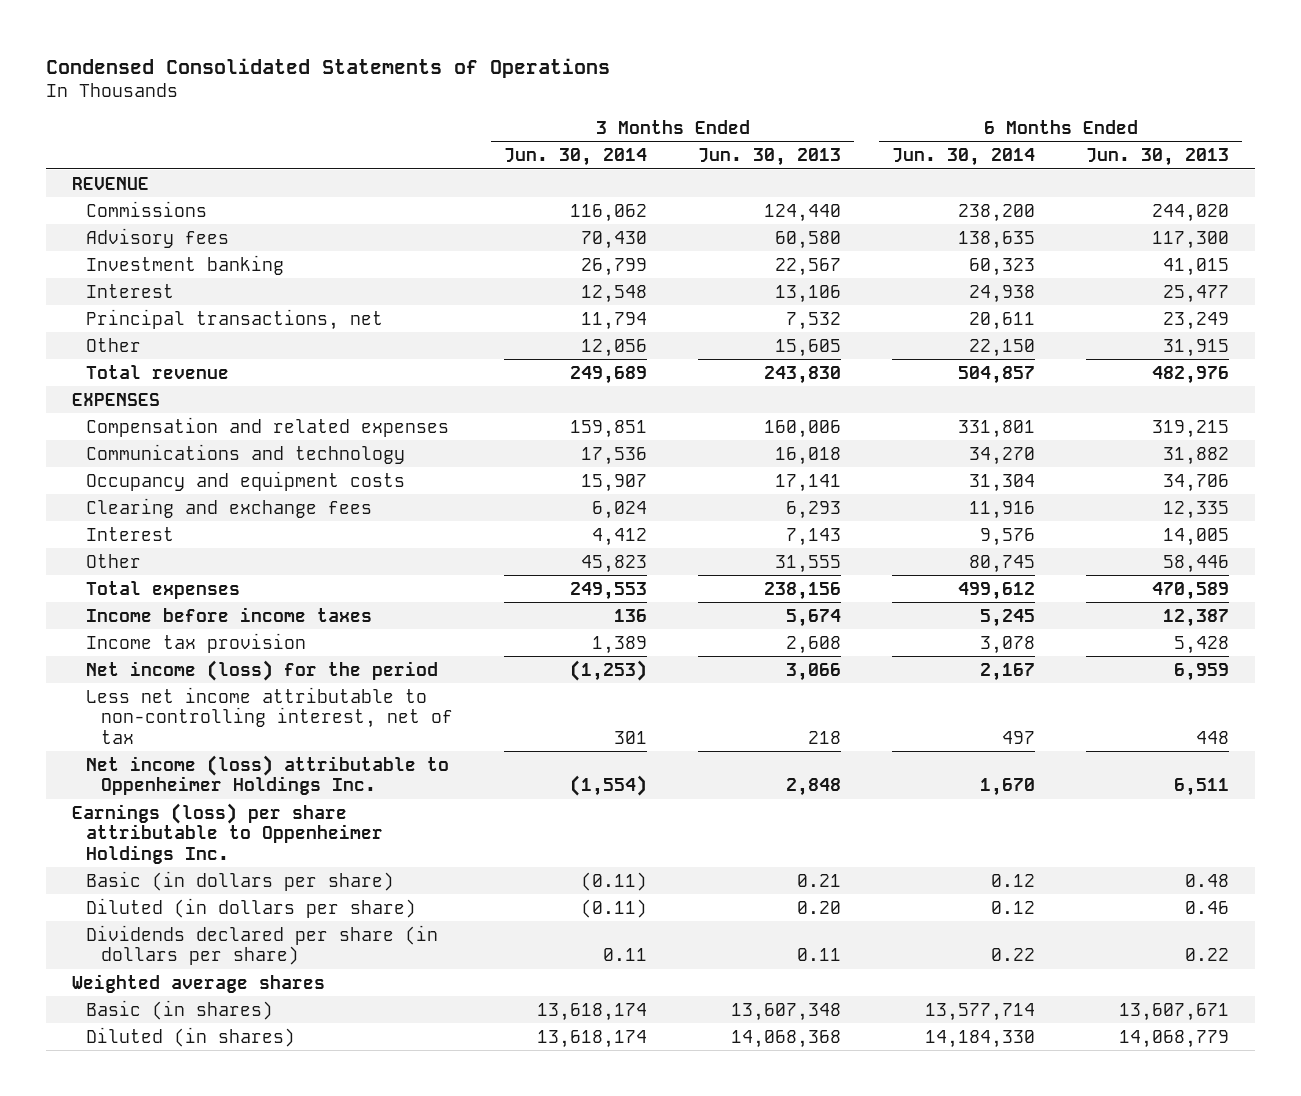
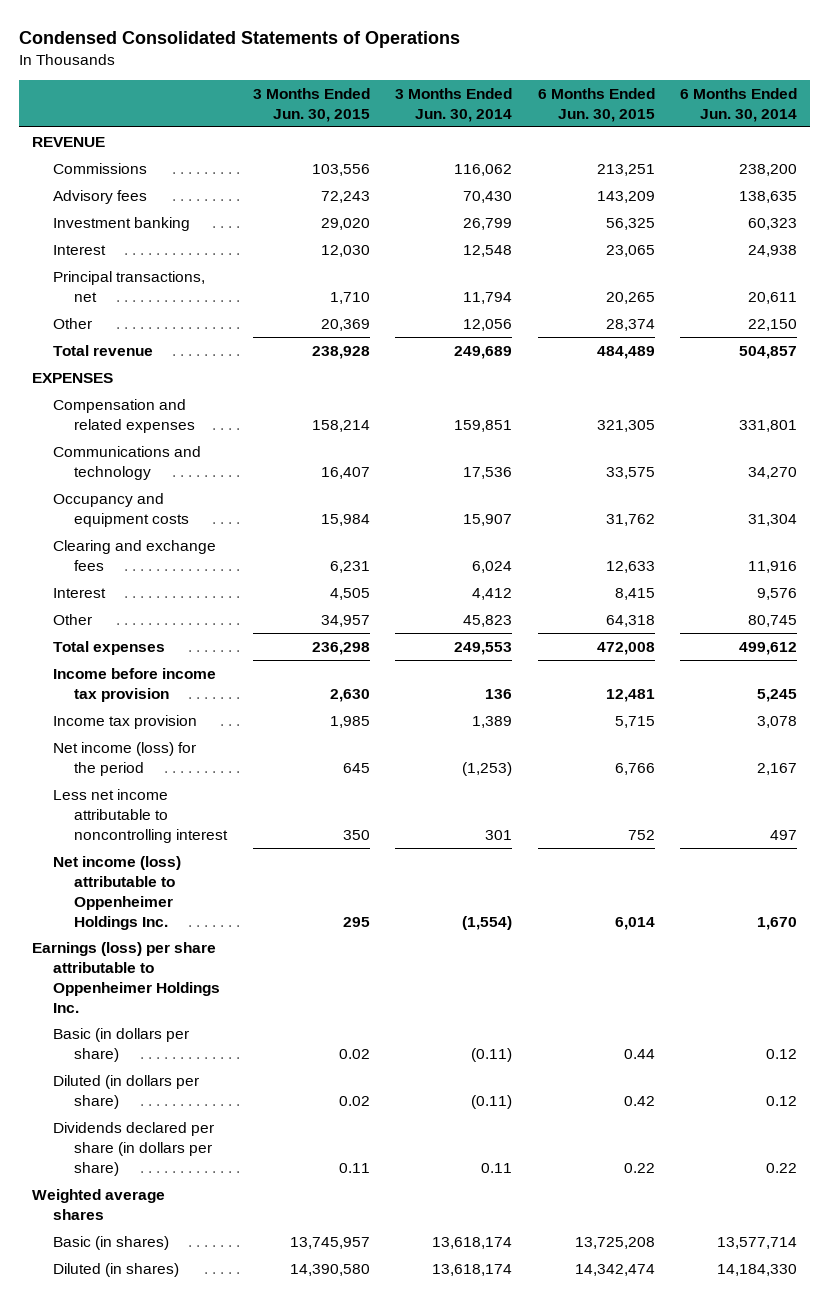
[698,148,842,167] Jun. 30, 2013 -> none
[1086,148,1230,167] Jun. 30, 2013 -> none
none -> [252,87,370,122] 3 Months Ended Jun. 30, 2015
none -> [537,87,655,122] 6 Months Ended Jun. 30, 2015
[86,606,373,622] Income before income taxes -> [53,667,217,702] Income before income tax provision
[86,686,453,744] Less net income attributable to non-controlling interest, net of tax -> [53,788,229,843] Less net income attributable to noncontrolling interest

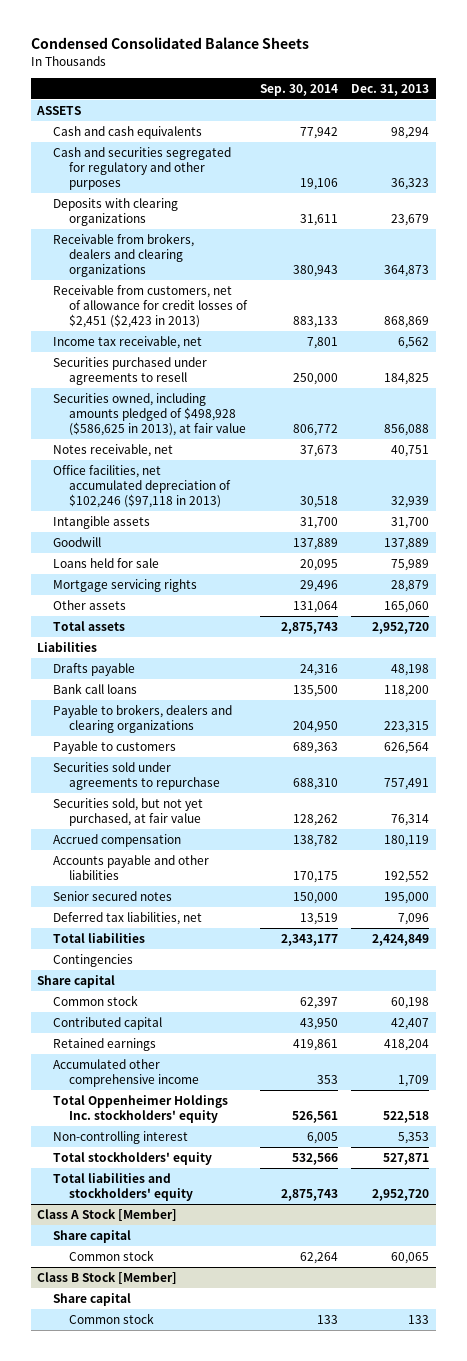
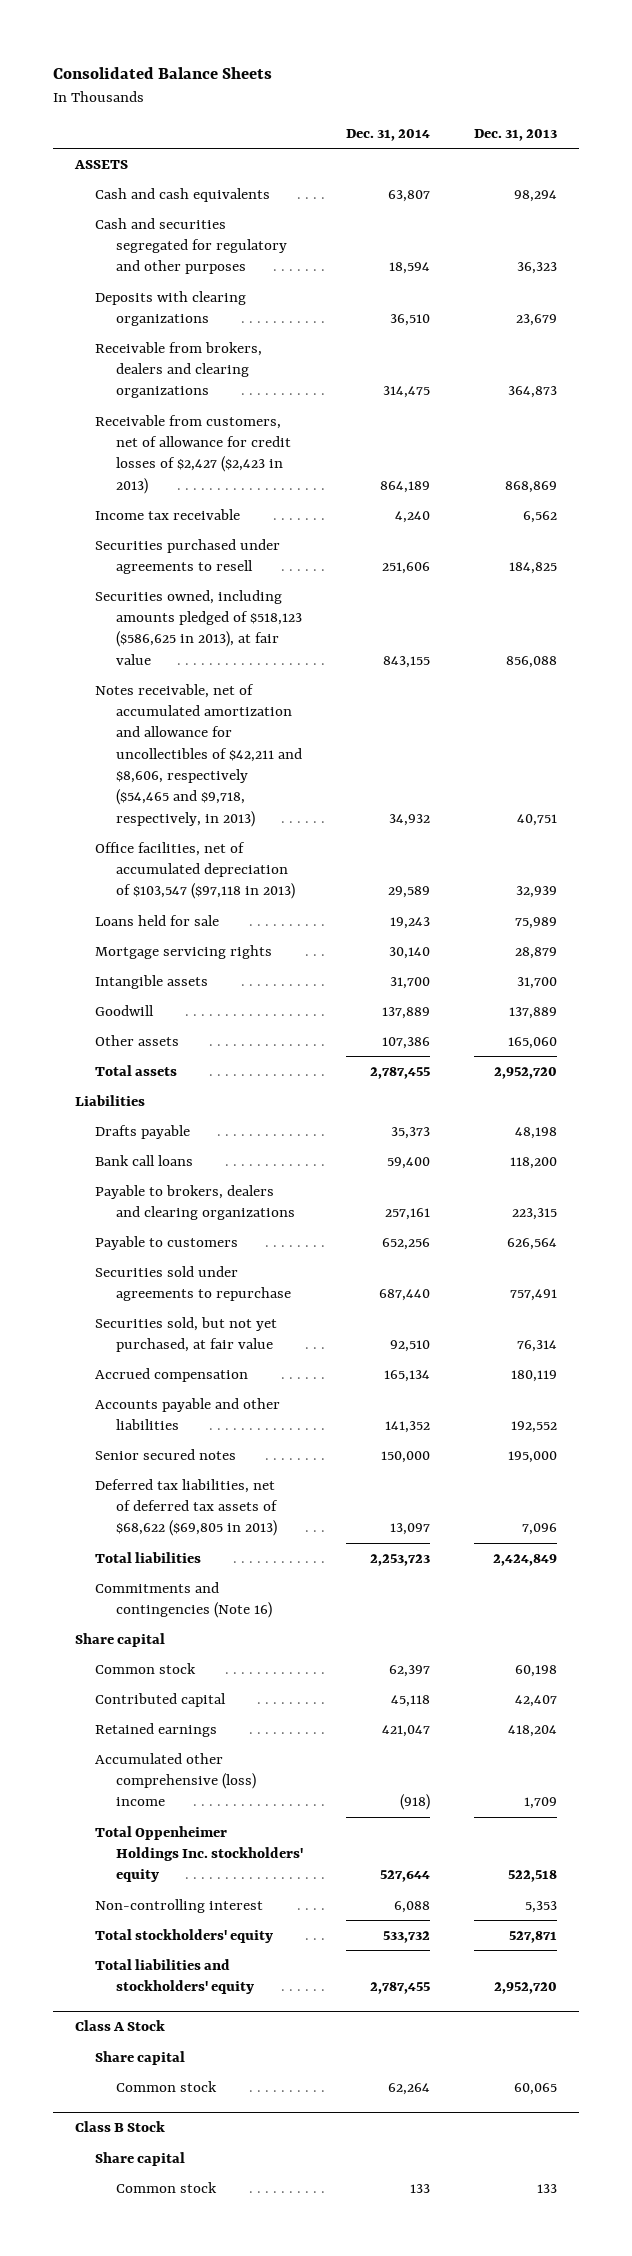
[30,37,309,50] Condensed Consolidated Balance Sheets -> [53,67,273,80] Consolidated Balance Sheets
[260,83,339,96] Sep. 30, 2014 -> none
none -> [346,129,431,142] Dec. 31, 2014
[53,284,248,328] Receivable from customers, net of allowance for credit losses of $2,451 ($2,423 in 2013) -> [95,414,291,494] Receivable from customers, net of allowance for credit losses of $2,427 ($2,423 in 2013)
[53,335,203,349] Income tax receivable, net -> [95,508,241,520] Income tax receivable
[53,392,246,436] Securities owned, including amounts pledged of $498,928 ($586,625 in 2013), at fair value -> [95,589,302,665] Securities owned, including amounts pledged of $518,123 ($586,625 in 2013), at fair value
[53,443,174,457] Notes receivable, net -> [95,683,302,827] Notes receivable, net of accumulated amortization and allowance for uncollectibles of $42,211 and $8,606, respectively ($54,465 and $9,718, respectively, in 2013)
[53,464,231,508] Office facilities, net accumulated depreciation of $102,246 ($97,118 in 2013) -> [95,841,295,900] Office facilities, net of accumulated depreciation of $103,547 ($97,118 in 2013)
[53,515,151,529] Intangible assets -> [95,974,209,989] Intangible assets
[53,536,102,547] Goodwill -> [95,1004,155,1016] Goodwill
[53,911,203,925] Deferred tax liabilities, net -> [95,1478,278,1537] Deferred tax liabilities, net of deferred tax assets of $68,622 ($69,805 in 2013)
[53,953,134,967] Contingencies -> [95,1581,272,1619] Commitments and contingencies (Note 16)
[53,1058,199,1087] Accumulated other comprehensive income -> [95,1752,256,1807] Accumulated other comprehensive (loss) income
[37,1208,178,1221] Class A Stock [Member] -> [75,2020,166,2032] Class A Stock
[37,1271,178,1284] Class B Stock [Member] -> [75,2121,166,2133] Class B Stock

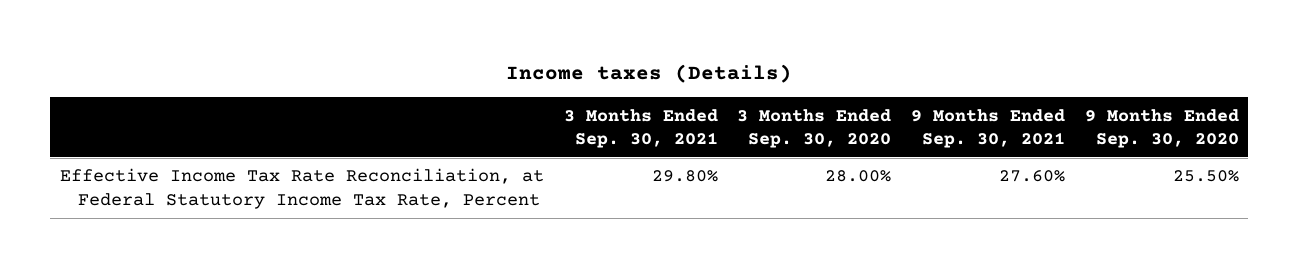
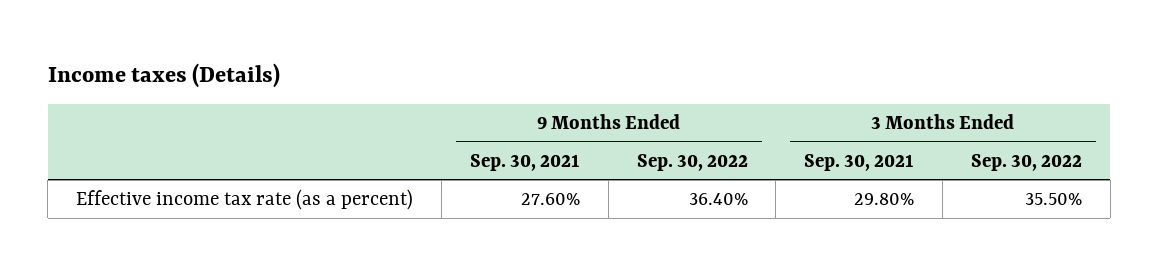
[737,108,892,149] 3 Months Ended Sep. 30, 2020 -> none
[1084,108,1239,149] 9 Months Ended Sep. 30, 2020 -> none
none -> [636,153,748,171] Sep. 30, 2022
none -> [971,153,1083,171] Sep. 30, 2022
[60,168,545,209] Effective Income Tax Rate Reconciliation, at Federal Statutory Income Tax Rate, Percent -> [75,189,413,211] Effective income tax rate (as a percent)

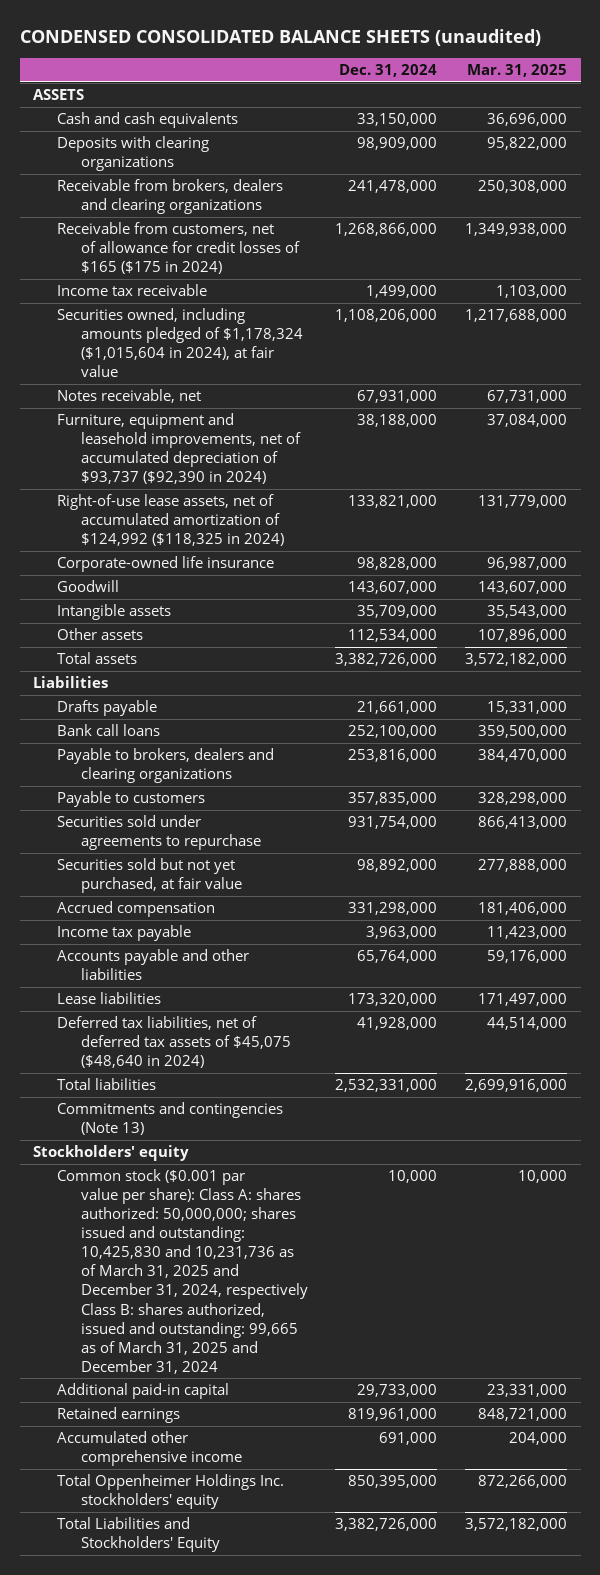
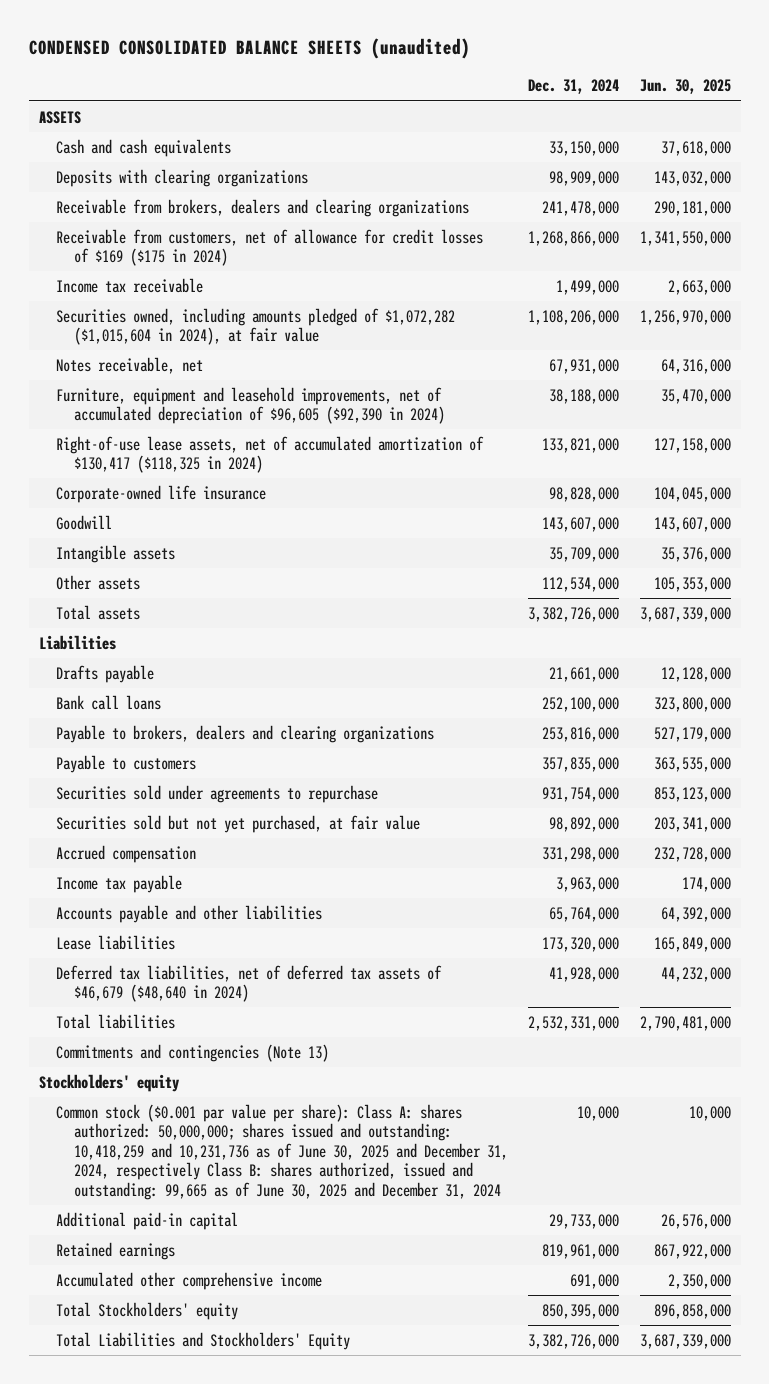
[466,64,567,78] Mar. 31, 2025 -> none
none -> [639,79,731,95] Jun. 30, 2025
[57,222,300,275] Receivable from customers, net of allowance for credit losses of $165 ($175 in 2024) -> [56,228,484,267] Receivable from customers, net of allowance for credit losses of $169 ($175 in 2024)
[57,308,303,378] Securities owned, including amounts pledged of $1,178,324 ($1,015,604 in 2024), at fair value -> [56,307,456,346] Securities owned, including amounts pledged of $1,072,282 ($1,015,604 in 2024), at fair value
[57,413,301,485] Furniture, equipment and leasehold improvements, net of accumulated depreciation of $93,737 ($92,390 in 2024) -> [56,386,446,425] Furniture, equipment and leasehold improvements, net of accumulated depreciation of $96,605 ($92,390 in 2024)
[57,494,284,547] Right-of-use lease assets, net of accumulated amortization of $124,992 ($118,325 in 2024) -> [56,435,485,474] Right-of-use lease assets, net of accumulated amortization of $130,417 ($118,325 in 2024)
[57,1016,291,1069] Deferred tax liabilities, net of deferred tax assets of $45,075 ($48,640 in 2024) -> [56,964,443,1003] Deferred tax liabilities, net of deferred tax assets of $46,679 ($48,640 in 2024)
[57,1169,308,1374] Common stock ($0.001 par value per share): Class A: shares authorized: 50,000,000; shares issued and outstanding: 10,425,830 and 10,231,736 as of March 31, 2025 and December 31, 2024, respectively Class B: shares authorized, issued and outstanding: 99,665 as of March 31, 2025 and December 31, 2024 -> [56,1103,509,1200] Common stock ($0.001 par value per share): Class A: shares authorized: 50,000,000; shares issued and outstanding: 10,418,259 and 10,231,736 as of June 30, 2025 and December 31, 2024, respectively Class B: shares authorized, issued and outstanding: 99,665 as of June 30, 2025 and December 31, 2024
[57,1474,285,1510] Total Oppenheimer Holdings Inc. stockholders' equity -> [56,1301,239,1320] Total Stockholders' equity

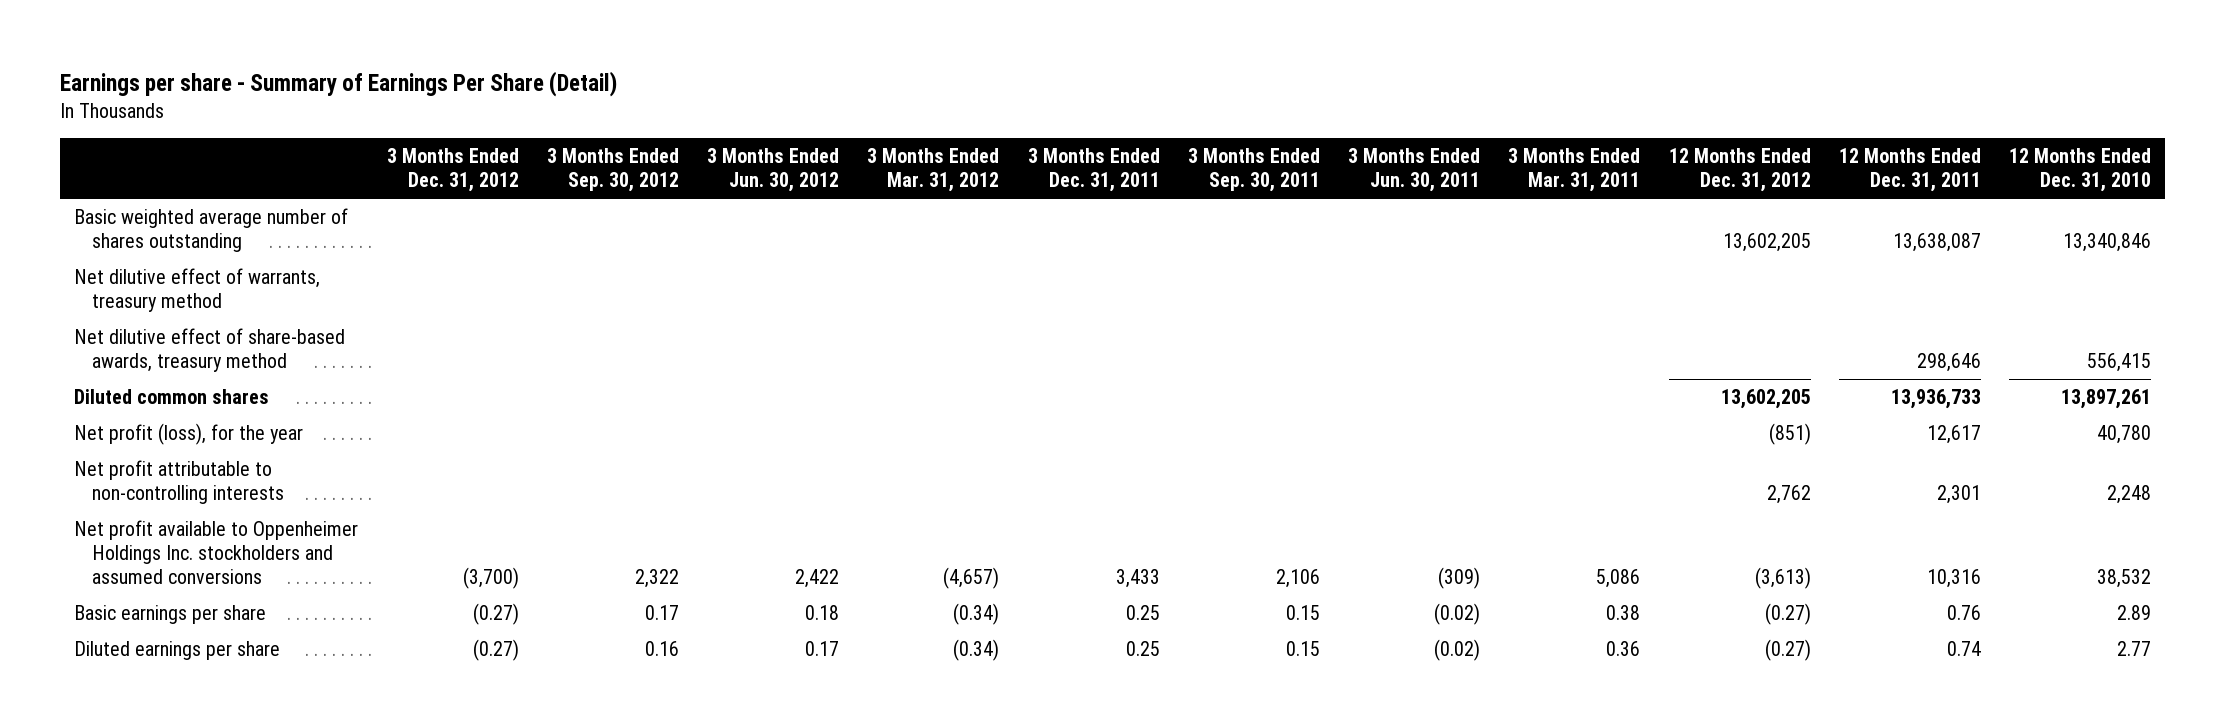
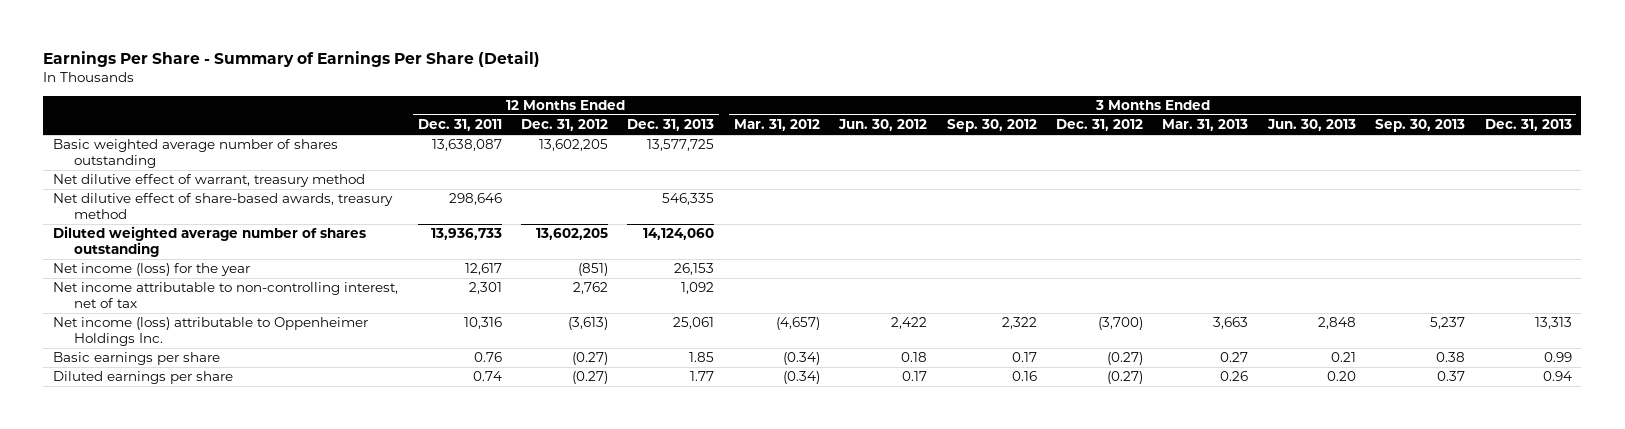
[60,71,618,98] Earnings per share - Summary of Earnings Per Share (Detail) -> [43,51,541,68] Earnings Per Share - Summary of Earnings Per Share (Detail)
[1027,148,1160,193] 3 Months Ended Dec. 31, 2011 -> none
[1187,148,1320,193] 3 Months Ended Sep. 30, 2011 -> none
[1348,148,1481,193] 3 Months Ended Jun. 30, 2011 -> none
[1508,148,1641,193] 3 Months Ended Mar. 31, 2011 -> none
[2009,148,2152,193] 12 Months Ended Dec. 31, 2010 -> none
none -> [627,119,715,132] Dec. 31, 2013
none -> [1162,119,1249,132] Mar. 31, 2013
none -> [1266,119,1356,132] Jun. 30, 2013
none -> [1375,119,1466,133] Sep. 30, 2013
none -> [1484,119,1572,132] Dec. 31, 2013
[74,268,321,313] Net dilutive effect of warrants, treasury method -> [53,174,366,188] Net dilutive effect of warrant, treasury method
[74,389,270,405] Diluted common shares -> [53,226,367,258] Diluted weighted average number of shares outstanding
[74,423,304,446] Net profit (loss), for the year -> [53,263,251,277] Net income (loss) for the year
[74,460,284,505] Net profit attributable to non-controlling interests -> [53,282,399,309] Net income attributable to non-controlling interest, net of tax
[74,520,359,585] Net profit available to Oppenheimer Holdings Inc. stockholders and assumed conversions -> [53,317,369,347] Net income (loss) attributable to Oppenheimer Holdings Inc.

